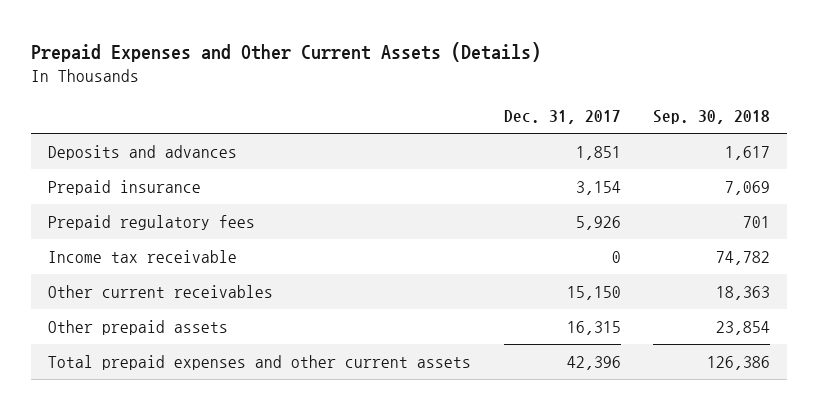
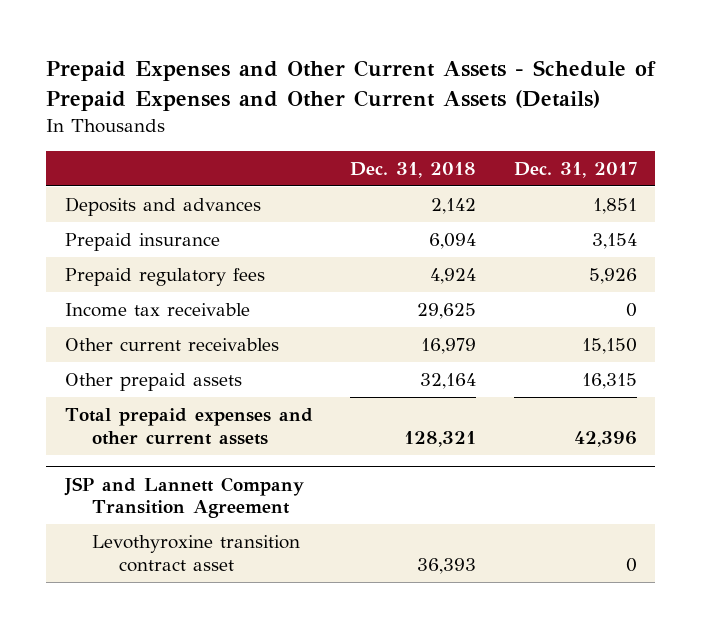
[31,41,542,62] Prepaid Expenses and Other Current Assets (Details) -> [46,59,657,111] Prepaid Expenses and Other Current Assets - Schedule of Prepaid Expenses and Other Current Assets (Details)
[653,110,771,125] Sep. 30, 2018 -> none
none -> [350,161,477,178] Dec. 31, 2018
none -> [63,476,304,519] JSP and Lannett Company Transition Agreement
none -> [91,535,300,572] Levothyroxine transition contract asset

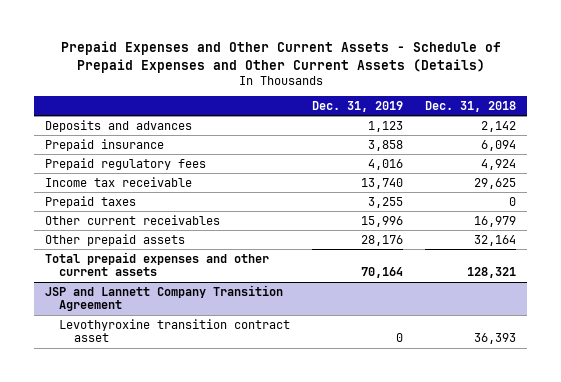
[513,161,637,178] Dec. 31, 2017 -> none
none -> [312,100,404,112] Dec. 31, 2019
none -> [45,195,137,208] Prepaid taxes

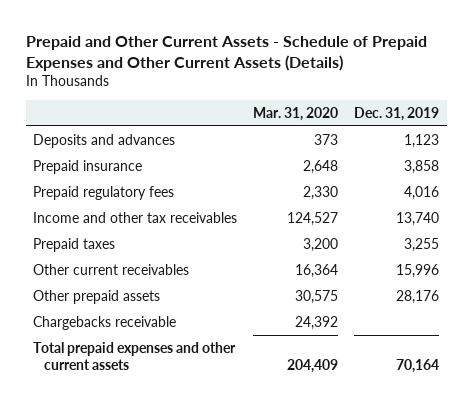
[60,40,501,73] Prepaid Expenses and Other Current Assets - Schedule of Prepaid Expenses and Other Current Assets (Details) -> [25,35,427,71] Prepaid and Other Current Assets - Schedule of Prepaid Expenses and Other Current Assets (Details)
[424,100,516,112] Dec. 31, 2018 -> none
none -> [253,106,339,121] Mar. 31, 2020
[45,176,193,187] Income tax receivable -> [33,211,238,223] Income and other tax receivables
none -> [33,315,177,330] Chargebacks receivable
[45,284,284,312] JSP and Lannett Company Transition Agreement -> none
[59,318,291,343] Levothyroxine transition contract asset -> none

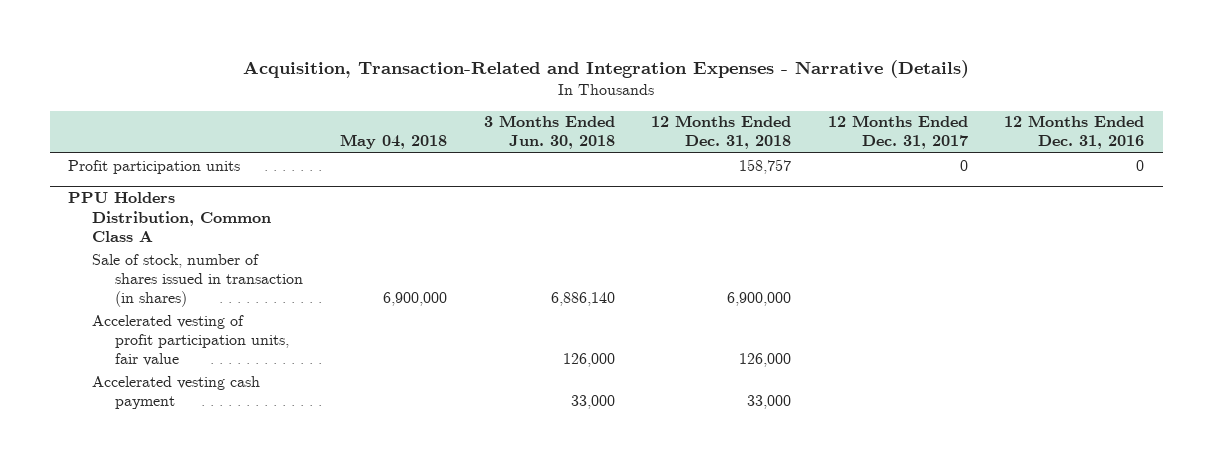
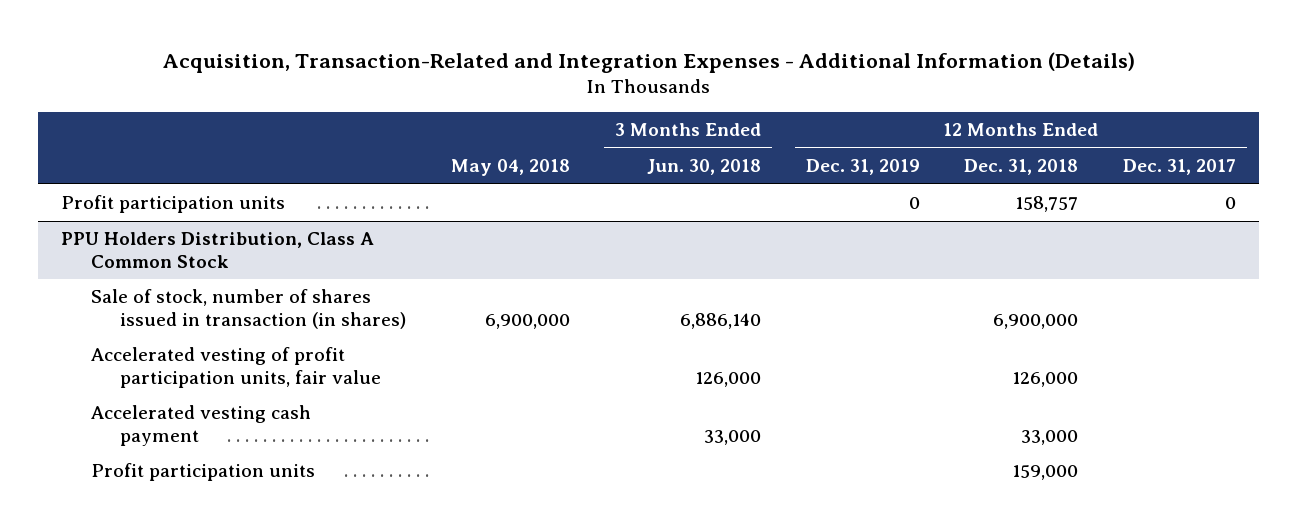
[243,60,970,79] Acquisition, Transaction-Related and Integration Expenses - Narrative (Details) -> [162,51,1135,73] Acquisition, Transaction-Related and Integration Expenses - Additional Information (Details)
[1004,115,1145,150] 12 Months Ended Dec. 31, 2016 -> none
none -> [805,159,920,176] Dec. 31, 2019
[68,192,271,242] PPU Holders Distribution, Common Class A -> [60,232,374,268] PPU Holders Distribution, Class A Common Stock
none -> [90,463,315,482] Profit participation units

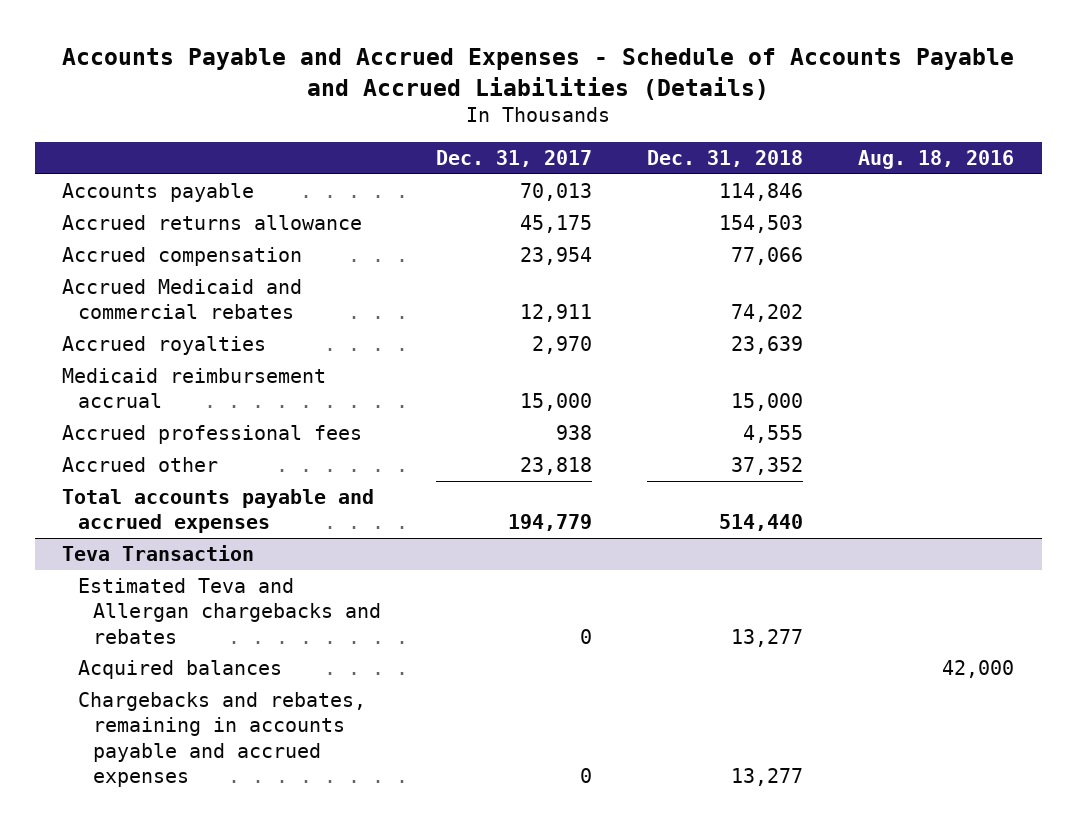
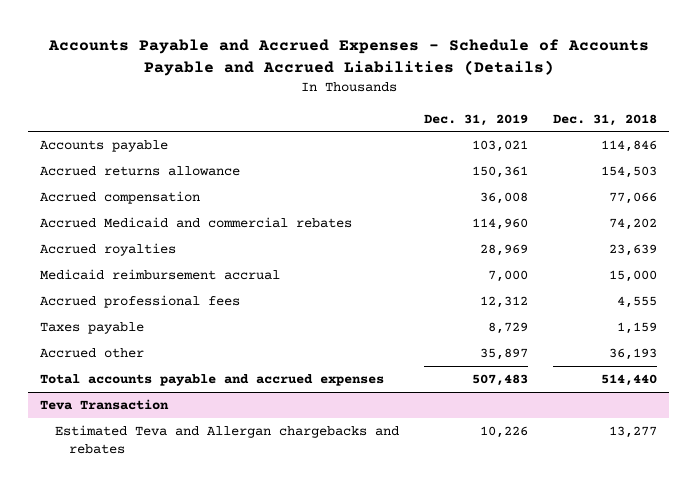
[435,149,592,167] Dec. 31, 2017 -> none
[858,149,1015,169] Aug. 18, 2016 -> none
none -> [423,113,528,126] Dec. 31, 2019
none -> [40,322,145,335] Taxes payable
[731,457,804,476] 37,352 -> [608,348,657,361] 36,193
[77,660,282,680] Acquired balances -> none
[77,692,366,787] Chargebacks and rebates, remaining in accounts payable and accrued expenses -> none

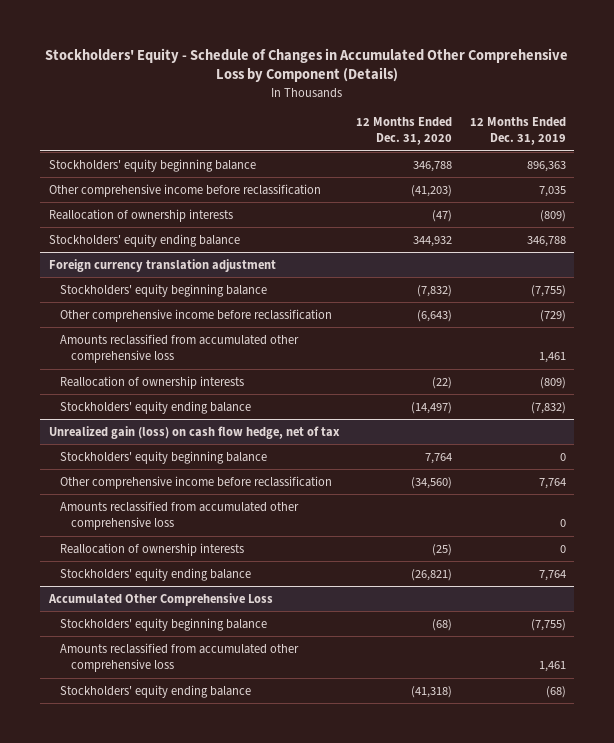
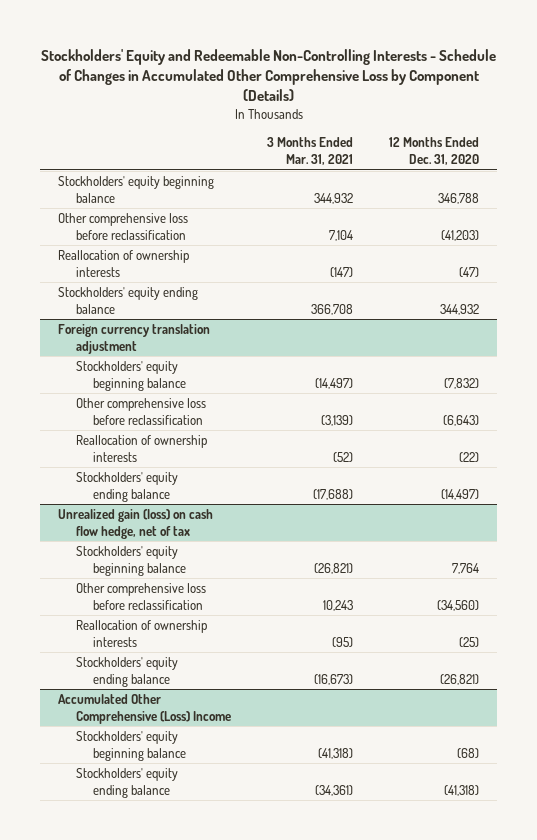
[45,47,569,83] Stockholders' Equity - Schedule of Changes in Accumulated Other Comprehensive Loss by Component (Details) -> [40,48,496,102] Stockholders' Equity and Redeemable Non-Controlling Interests - Schedule of Changes in Accumulated Other Comprehensive Loss by Component (Details)
[469,117,566,146] 12 Months Ended Dec. 31, 2019 -> none
none -> [266,137,353,166] 3 Months Ended Mar. 31, 2021
[48,183,321,197] Other comprehensive income before reclassification -> [58,213,189,240] Other comprehensive loss before reclassification
[59,333,299,364] Amounts reclassified from accumulated other comprehensive loss -> none
[59,308,332,322] Other comprehensive income before reclassification -> [75,398,206,425] Other comprehensive loss before reclassification
[59,500,299,531] Amounts reclassified from accumulated other comprehensive loss -> none
[59,475,332,489] Other comprehensive income before reclassification -> [75,583,206,610] Other comprehensive loss before reclassification
[47,592,273,606] Accumulated Other Comprehensive Loss -> [58,694,231,724] Accumulated Other Comprehensive (Loss) Income
[59,642,299,673] Amounts reclassified from accumulated other comprehensive loss -> none

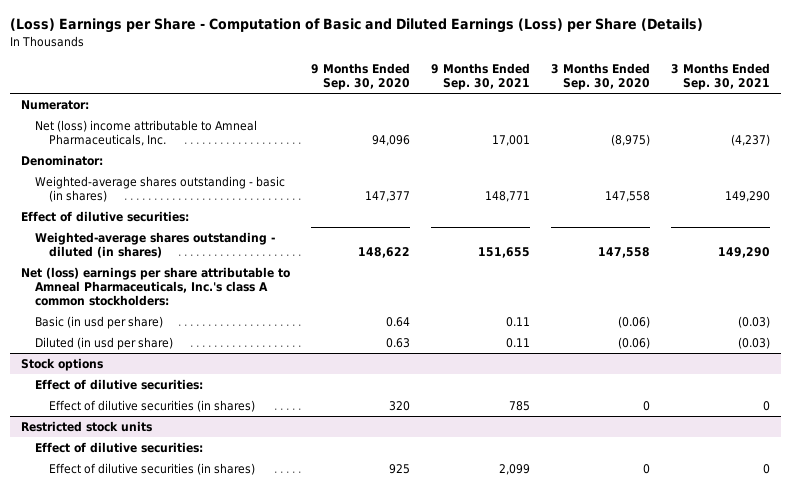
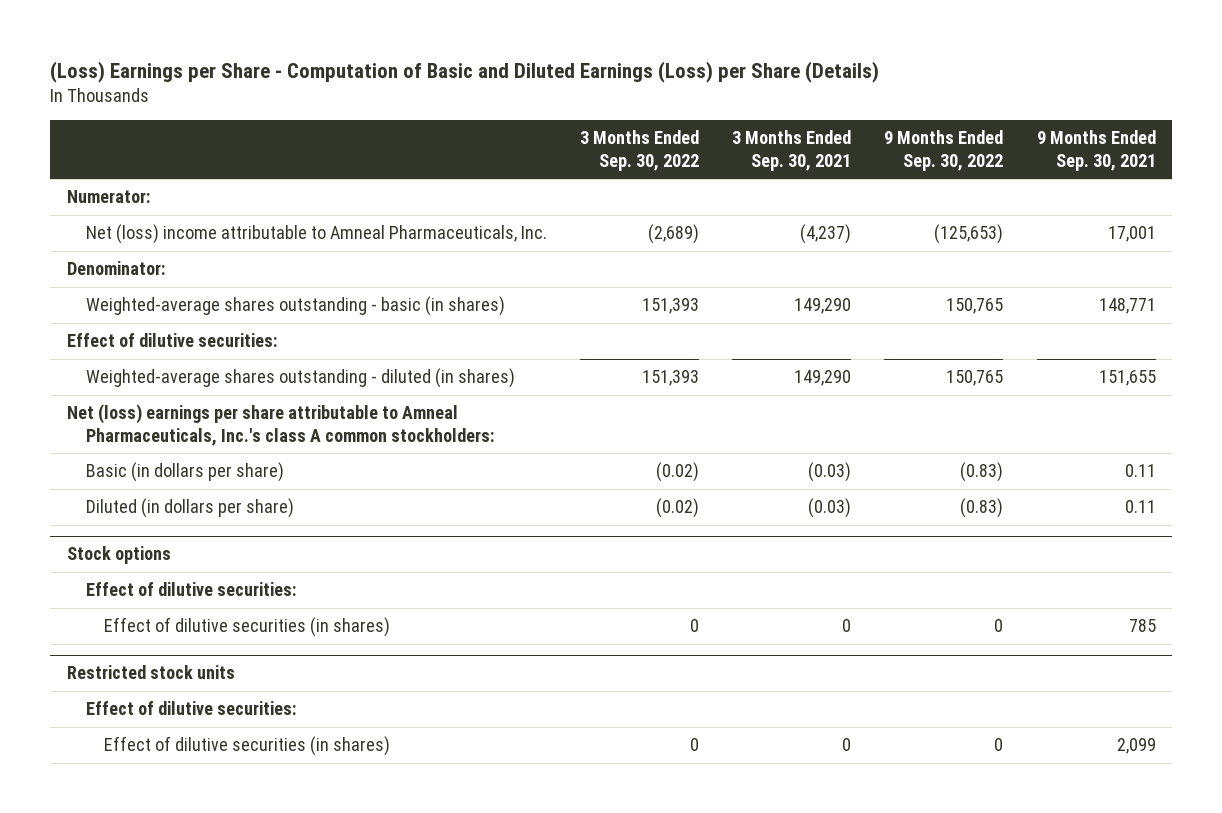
[311,63,411,91] 9 Months Ended Sep. 30, 2020 -> none
[551,63,651,91] 3 Months Ended Sep. 30, 2020 -> none
none -> [579,129,699,171] 3 Months Ended Sep. 30, 2022
none -> [884,129,1004,171] 9 Months Ended Sep. 30, 2022
[34,316,163,330] Basic (in usd per share) -> [85,462,284,483] Basic (in dollars per share)
[34,337,173,351] Diluted (in usd per share) -> [85,498,294,519] Diluted (in dollars per share)

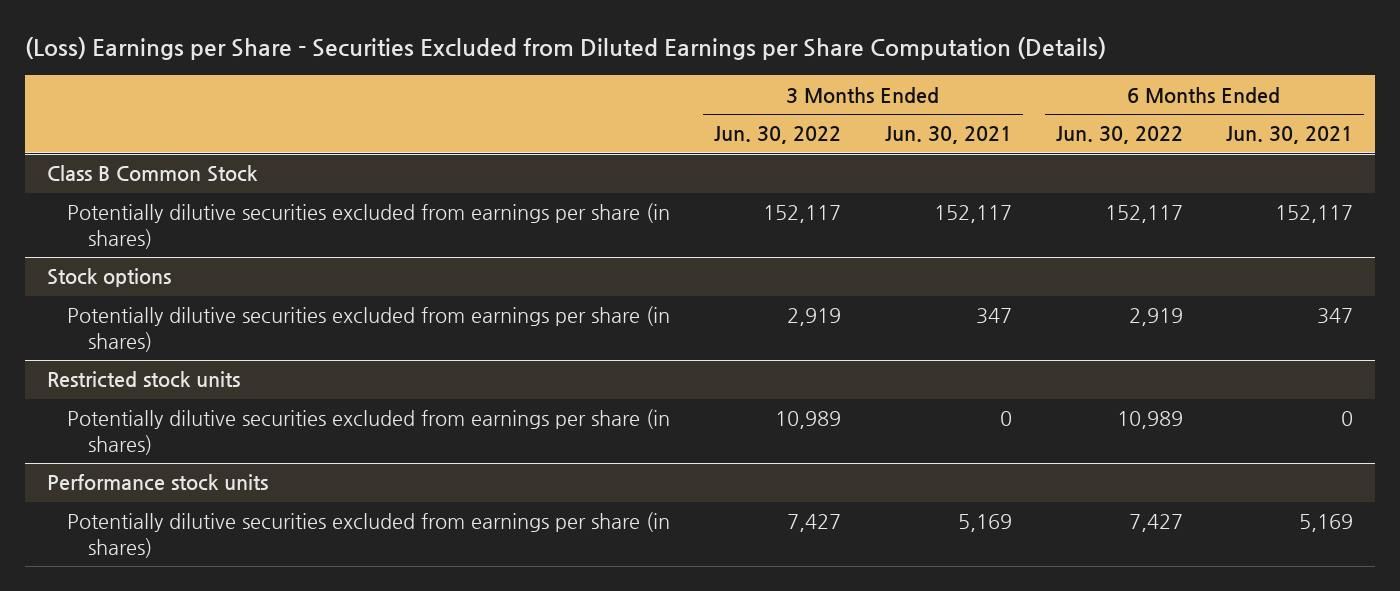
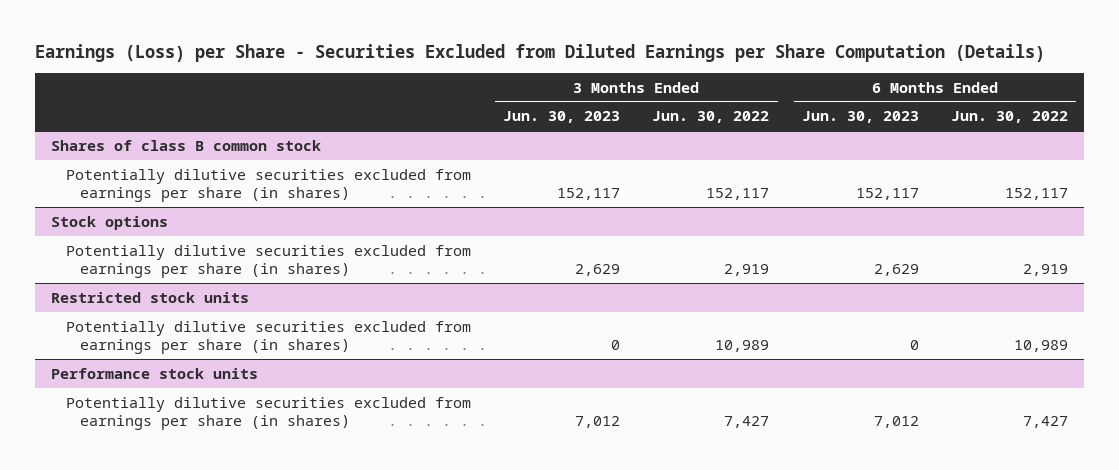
[24,37,1106,61] (Loss) Earnings per Share - Securities Excluded from Diluted Earnings per Share Computation (Details) -> [34,44,1045,63] Earnings (Loss) per Share - Securities Excluded from Diluted Earnings per Share Computation (Details)
[884,126,1012,145] Jun. 30, 2021 -> none
[1226,126,1354,145] Jun. 30, 2021 -> none
none -> [503,111,621,124] Jun. 30, 2023
none -> [801,111,919,124] Jun. 30, 2023
[46,165,258,183] Class B Common Stock -> [51,139,322,151] Shares of class B common stock

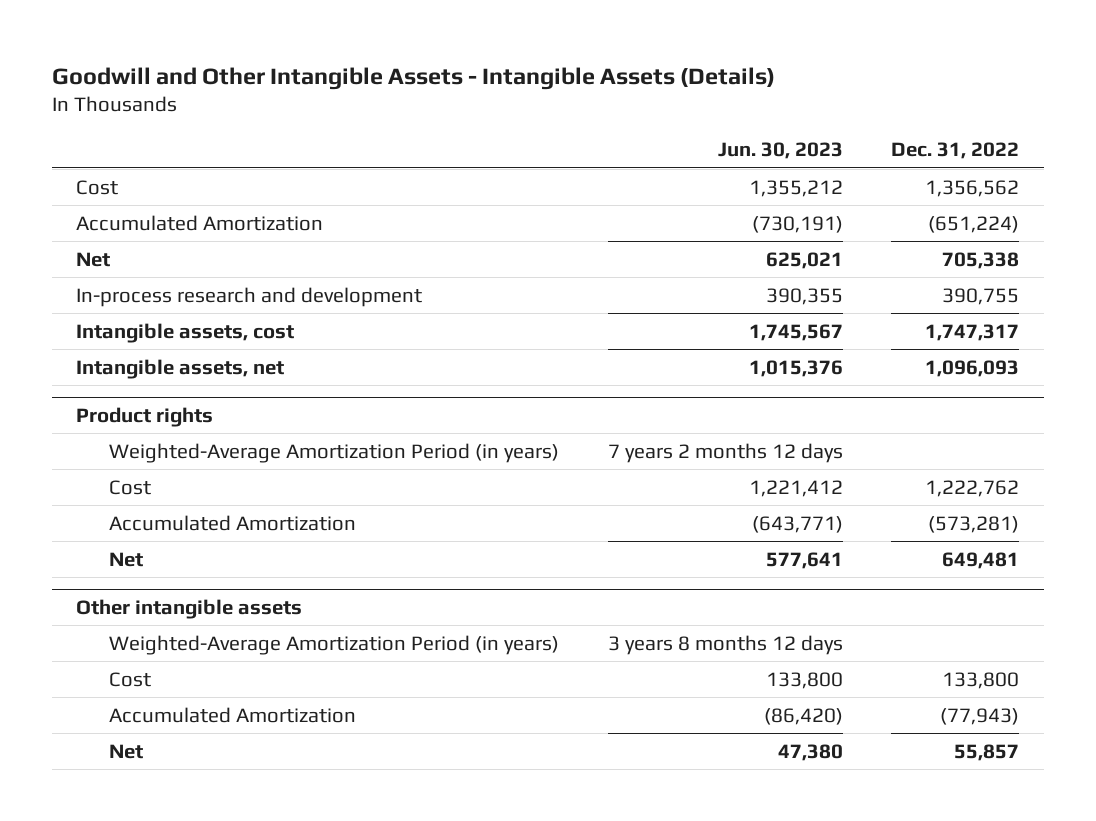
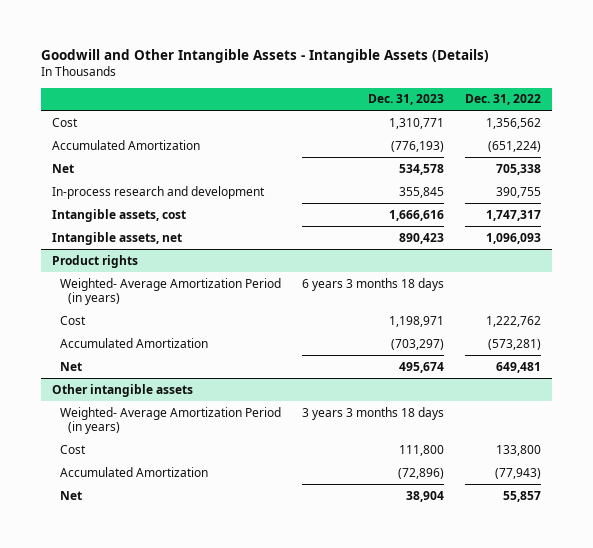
[717,142,843,160] Jun. 30, 2023 -> none
none -> [368,94,445,106] Dec. 31, 2023
[108,442,559,463] Weighted-Average Amortization Period (in years) -> [60,277,282,306] Weighted- Average Amortization Period (in years)
[108,634,559,655] Weighted-Average Amortization Period (in years) -> [60,406,282,435] Weighted- Average Amortization Period (in years)

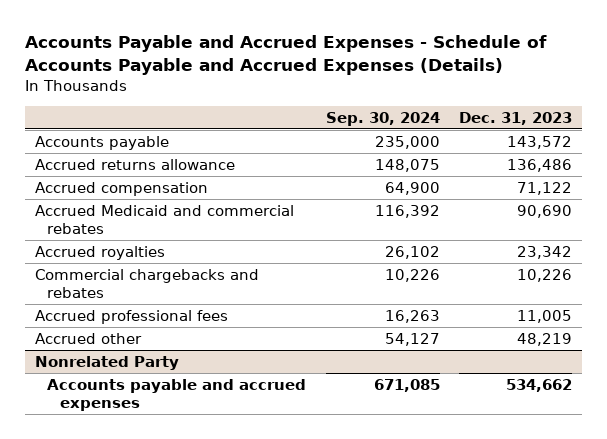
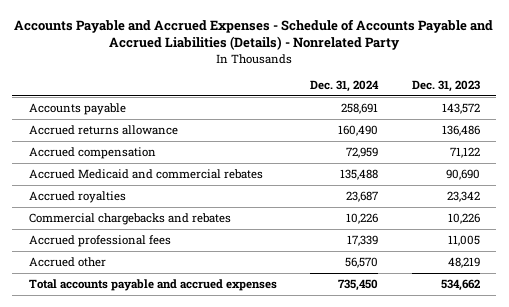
[25,35,548,76] Accounts Payable and Accrued Expenses - Schedule of Accounts Payable and Accrued Expenses (Details) -> [14,18,494,51] Accounts Payable and Accrued Expenses - Schedule of Accounts Payable and Accrued Liabilities (Details) - Nonrelated Party
[325,111,440,126] Sep. 30, 2024 -> none
none -> [310,80,380,93] Dec. 31, 2024
[35,355,180,370] Nonrelated Party -> none
[47,378,307,412] Accounts payable and accrued expenses -> [29,279,278,292] Total accounts payable and accrued expenses

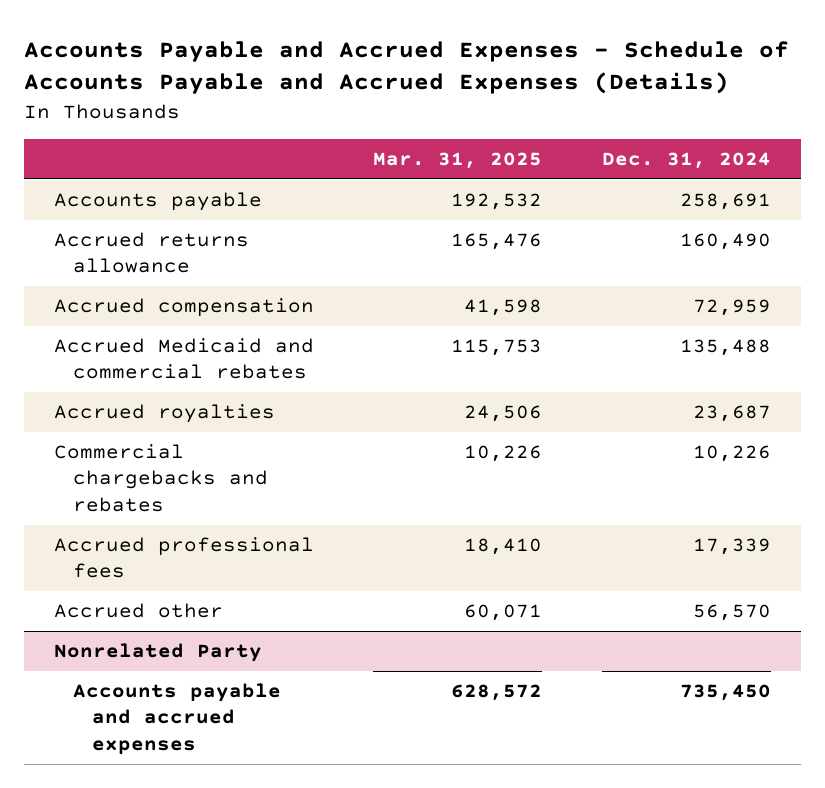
[14,18,494,51] Accounts Payable and Accrued Expenses - Schedule of Accounts Payable and Accrued Liabilities (Details) - Nonrelated Party -> [23,40,789,95] Accounts Payable and Accrued Expenses - Schedule of Accounts Payable and Accrued Expenses (Details)
[411,80,480,93] Dec. 31, 2023 -> none
none -> [373,152,543,170] Mar. 31, 2025
none -> [53,643,262,663] Nonrelated Party
[29,279,278,292] Total accounts payable and accrued expenses -> [73,683,282,754] Accounts payable and accrued expenses

